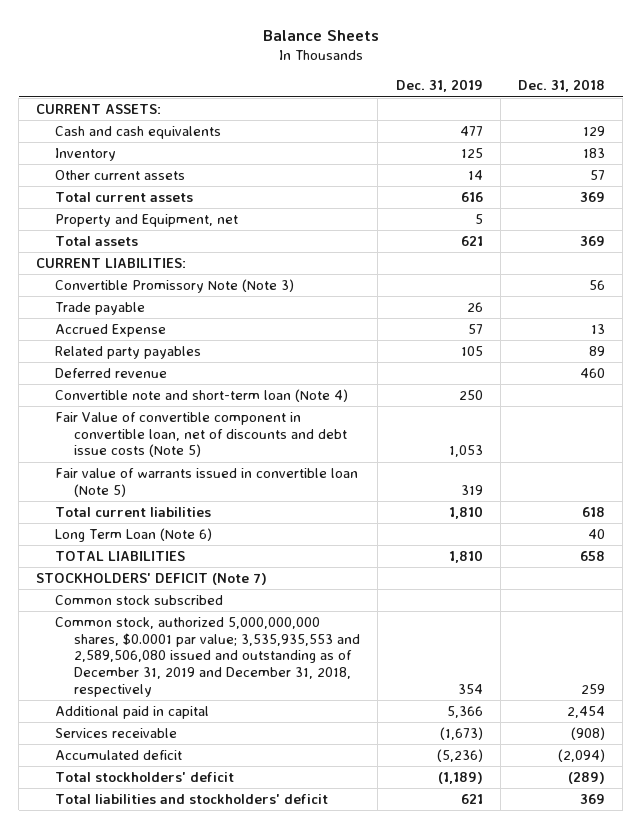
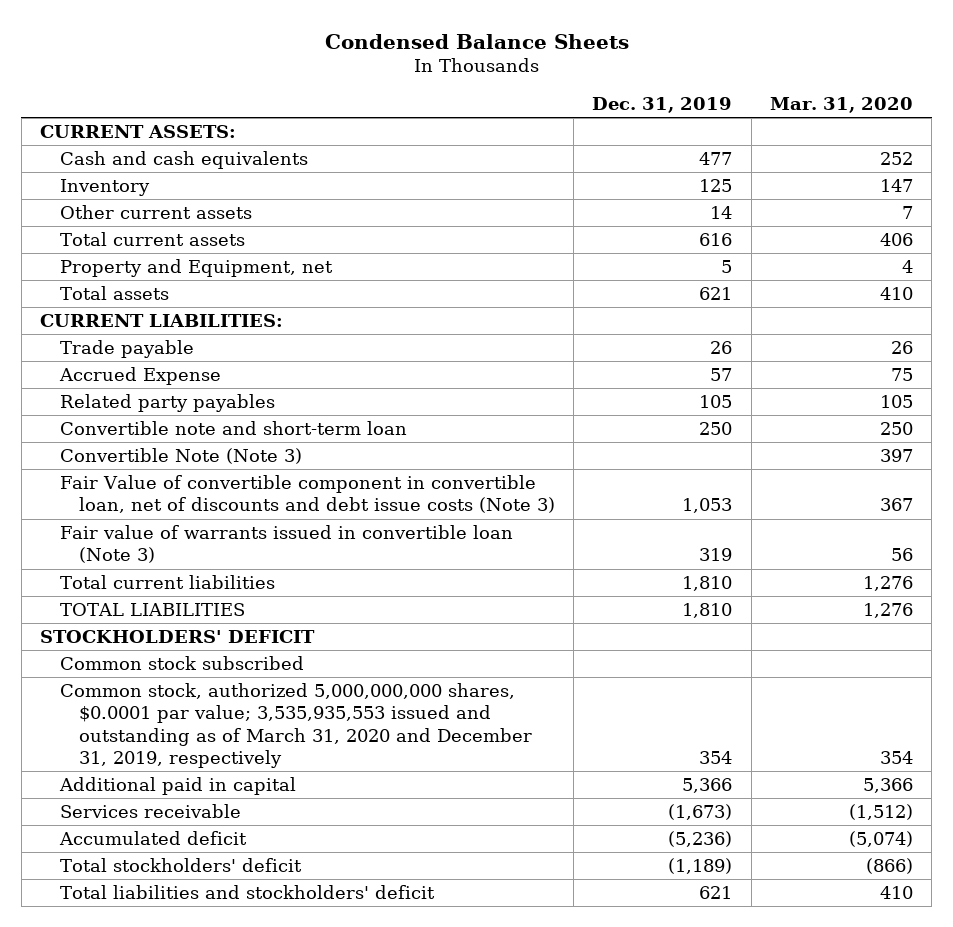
[262,29,379,41] Balance Sheets -> [324,33,629,49] Condensed Balance Sheets
[518,79,606,93] Dec. 31, 2018 -> none
none -> [769,97,913,114] Mar. 31, 2020
[55,278,295,293] Convertible Promissory Note (Note 3) -> none
[55,367,168,378] Deferred revenue -> none
[55,388,349,402] Convertible note and short-term loan (Note 4) -> [59,421,407,436] Convertible note and short-term loan
none -> [59,448,302,465] Convertible Note (Note 3)
[55,411,348,458] Fair Value of convertible component in convertible loan, net of discounts and debt issue costs (Note 5) -> [59,475,555,514] Fair Value of convertible component in convertible loan, net of discounts and debt issue costs (Note 3)
[55,467,359,497] Fair value of warrants issued in convertible loan (Note 5) -> [59,525,513,564] Fair value of warrants issued in convertible loan (Note 3)
[55,527,213,542] Long Term Loan (Note 6) -> none
[36,572,268,585] STOCKHOLDERS' DEFICIT (Note 7) -> [40,630,316,644] STOCKHOLDERS' DEFICIT
[55,616,361,697] Common stock, authorized 5,000,000,000 shares, $0.0001 par value; 3,535,935,553 and 2,589,506,080 issued and outstanding as of December 31, 2019 and December 31, 2018, respectively -> [59,683,532,769] Common stock, authorized 5,000,000,000 shares, $0.0001 par value; 3,535,935,553 issued and outstanding as of March 31, 2020 and December 31, 2019, respectively

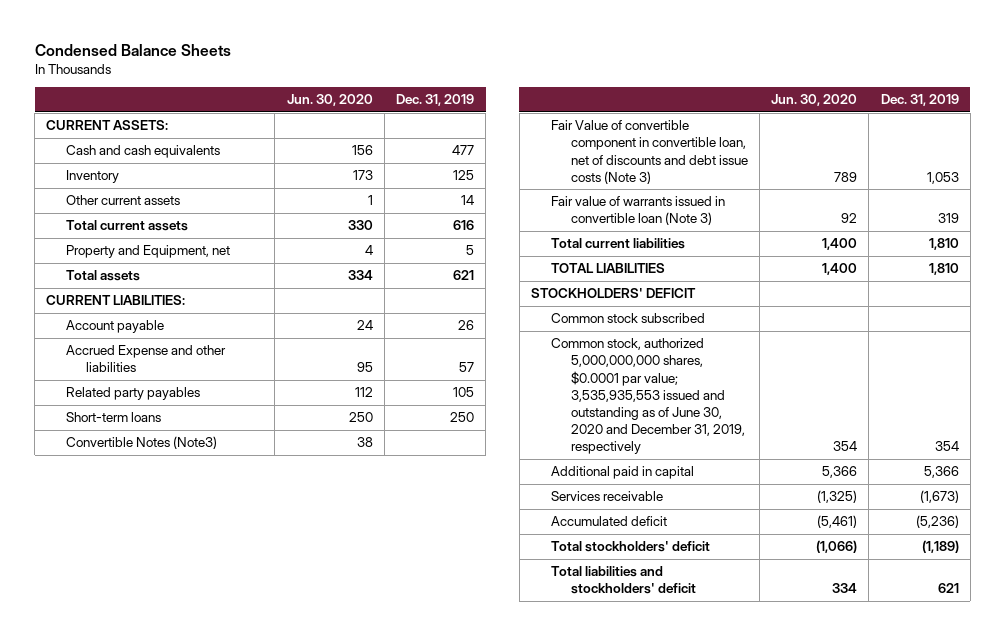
[769,97,913,114] Mar. 31, 2020 -> none
none -> [286,94,373,107] Jun. 30, 2020
[59,340,194,359] Trade payable -> [66,320,165,334] Account payable
[58,367,221,386] Accrued Expense -> [66,345,227,373] Accrued Expense and other liabilities
[59,421,407,436] Convertible note and short-term loan -> [66,412,162,423] Short-term loans
[59,448,302,465] Convertible Note (Note 3) -> [66,436,218,450] Convertible Notes (Note3)
[59,683,532,769] Common stock, authorized 5,000,000,000 shares, $0.0001 par value; 3,535,935,553 issued and outstanding as of March 31, 2020 and December 31, 2019, respectively -> [550,338,745,455] Common stock, authorized 5,000,000,000 shares, $0.0001 par value; 3,535,935,553 issued and outstanding as of June 30, 2020 and December 31, 2019, respectively

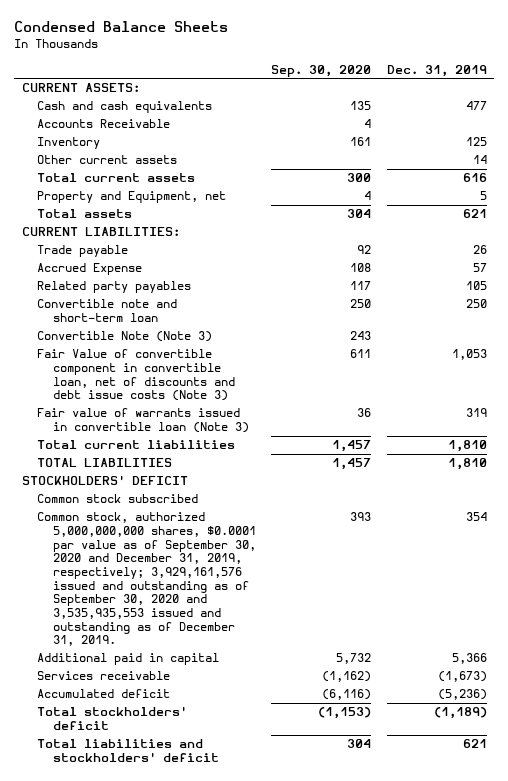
[286,94,373,107] Jun. 30, 2020 -> none
none -> [271,64,372,77] Sep. 30, 2020
none -> [37,119,171,129] Accounts Receivable
[66,320,165,334] Account payable -> [37,245,129,258] Trade payable
[66,345,227,373] Accrued Expense and other liabilities -> [37,263,143,276] Accrued Expense
[66,412,162,423] Short-term loans -> [37,299,178,323] Convertible note and short-term loan
[66,436,218,450] Convertible Notes (Note3) -> [37,331,213,343] Convertible Note (Note 3)
[550,338,745,455] Common stock, authorized 5,000,000,000 shares, $0.0001 par value; 3,535,935,553 issued and outstanding as of June 30, 2020 and December 31, 2019, respectively -> [37,512,256,647] Common stock, authorized 5,000,000,000 shares, $0.0001 par value as of September 30, 2020 and December 31, 2019, respectively; 3,929,161,576 issued and outstanding as of September 30, 2020 and 3,535,935,553 issued and outstanding as of December 31, 2019.

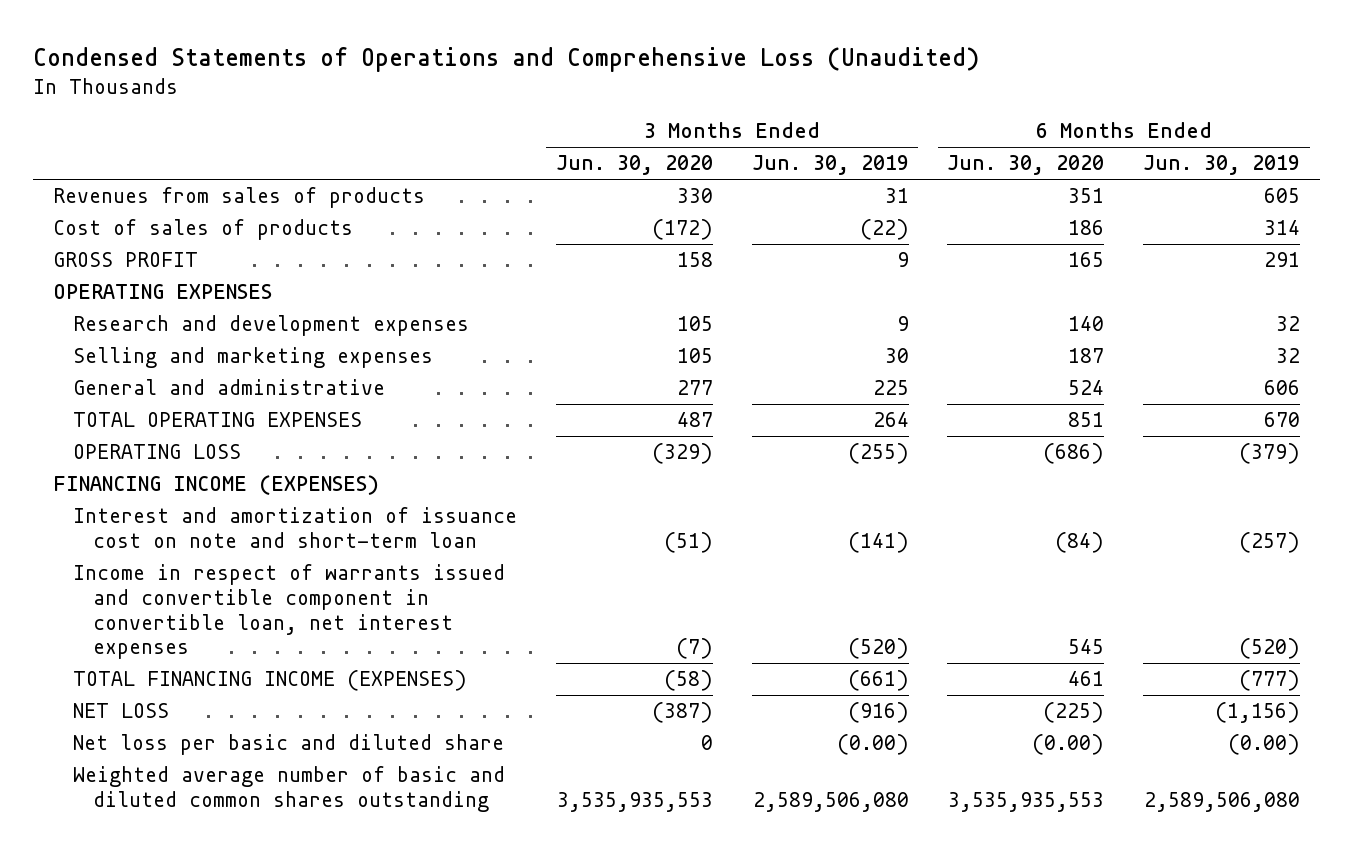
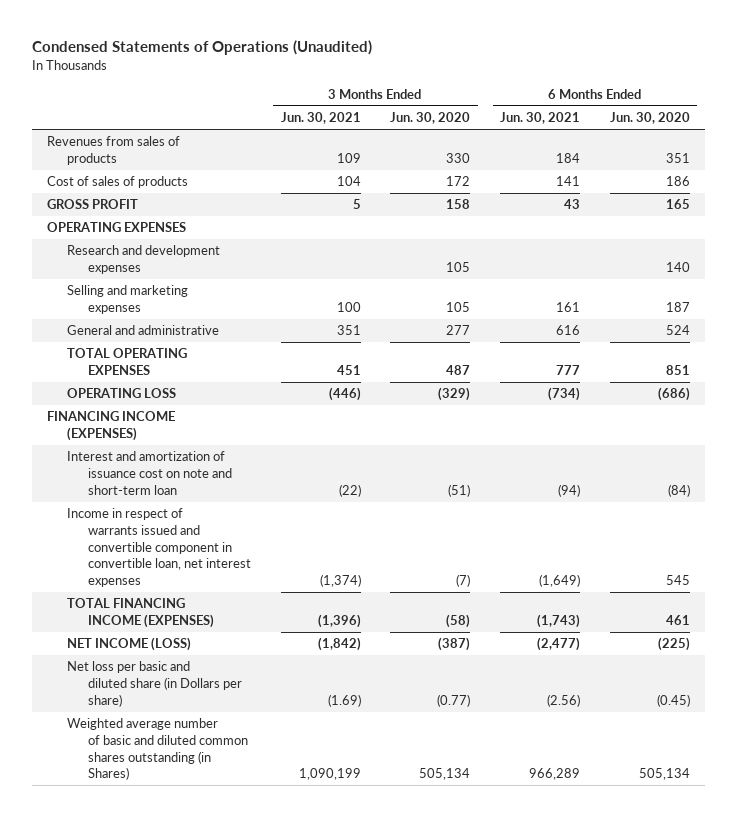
[33,46,980,72] Condensed Statements of Operations and Comprehensive Loss (Unaudited) -> [32,40,373,56] Condensed Statements of Operations (Unaudited)
[751,155,909,176] Jun. 30, 2019 -> none
[1143,155,1301,176] Jun. 30, 2019 -> none
none -> [280,112,361,125] Jun. 30, 2021
none -> [500,112,581,125] Jun. 30, 2021
[651,219,713,241] (172) -> [446,176,471,187] 172
[72,703,169,719] NET LOSS -> [67,637,192,652] NET INCOME (LOSS)
[72,734,504,756] Net loss per basic and diluted share -> [67,661,242,707] Net loss per basic and diluted share (in Dollars per share)
[700,735,713,751] 0 -> [437,693,471,707] (0.77)
[1032,734,1105,756] (0.00) -> [656,693,690,707] (0.45)
[72,766,505,812] Weighted average number of basic and diluted common shares outstanding -> [67,718,248,781] Weighted average number of basic and diluted common shares outstanding (in Shares)
[556,791,713,812] 3,535,935,553 -> [419,768,471,781] 505,134
[948,791,1105,812] 3,535,935,553 -> [638,768,690,781] 505,134

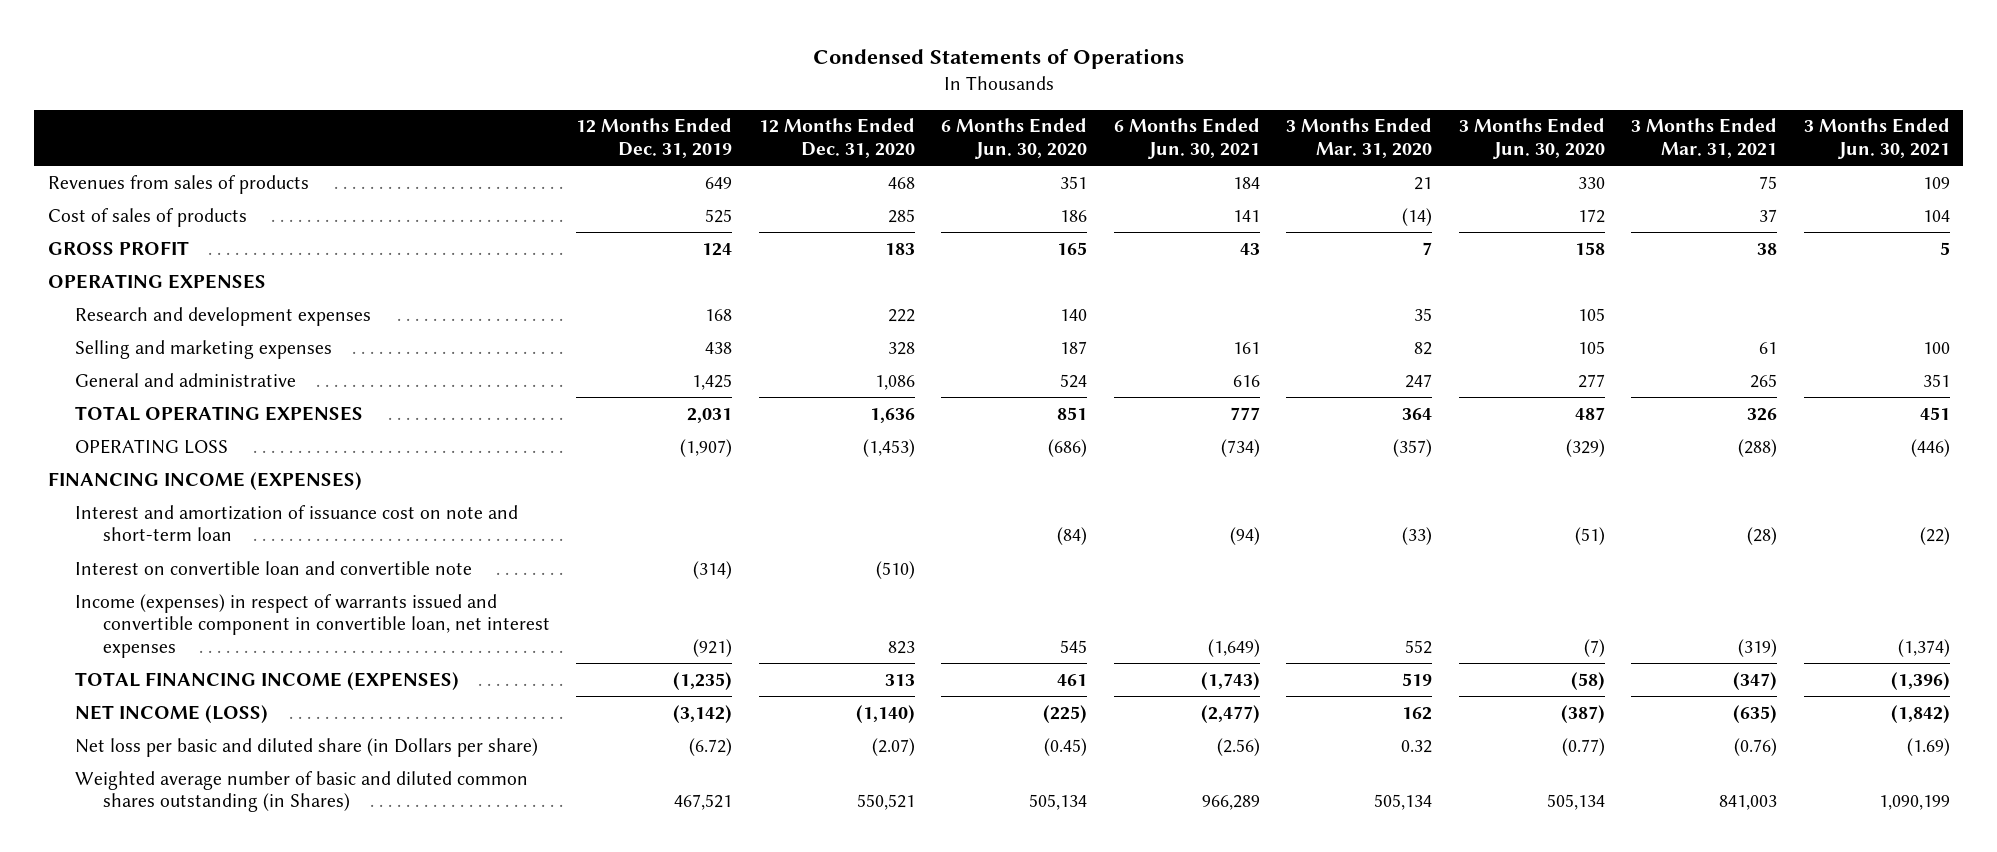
[32,40,373,56] Condensed Statements of Operations (Unaudited) -> [812,48,1184,70] Condensed Statements of Operations
none -> [576,118,733,159] 12 Months Ended Dec. 31, 2019
none -> [758,118,915,159] 12 Months Ended Dec. 31, 2020
none -> [1286,118,1433,159] 3 Months Ended Mar. 31, 2020
none -> [1631,118,1778,159] 3 Months Ended Mar. 31, 2021
none -> [75,560,473,575] Interest on convertible loan and convertible note
[67,508,251,588] Income in respect of warrants issued and convertible component in convertible loan, net interest expenses -> [75,593,550,658] Income (expenses) in respect of warrants issued and convertible component in convertible loan, net interest expenses

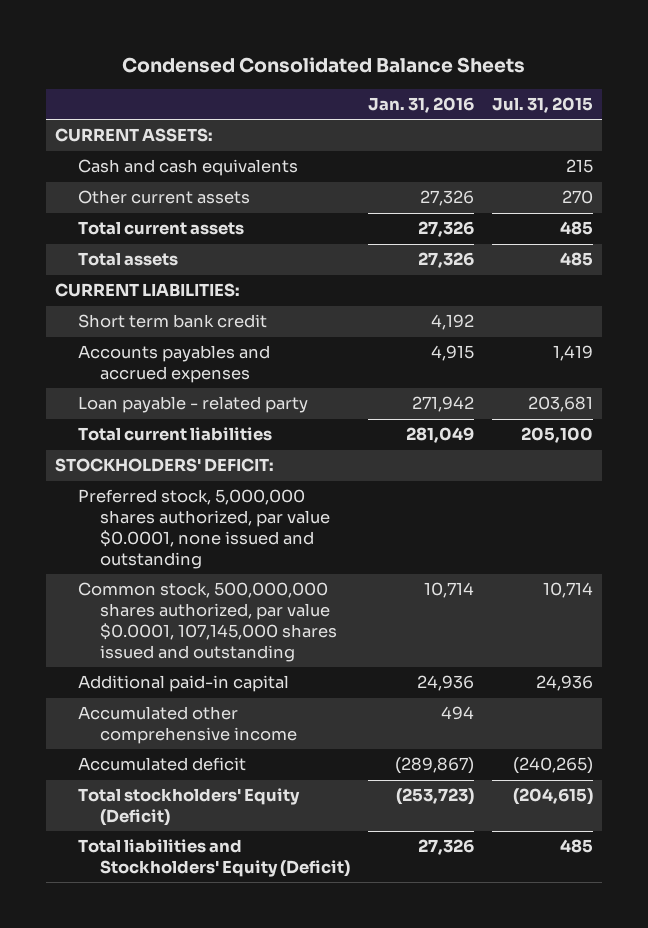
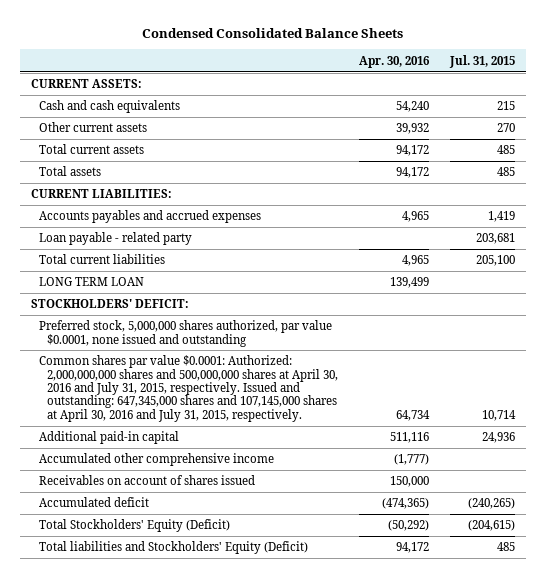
[368,96,475,113] Jan. 31, 2016 -> none
none -> [359,55,431,68] Apr. 30, 2016
[77,314,267,329] Short term bank credit -> none
none -> [39,277,145,287] LONG TERM LOAN
[77,582,338,663] Common stock, 500,000,000 shares authorized, par value $0.0001, 107,145,000 shares issued and outstanding -> [39,355,339,422] Common shares par value $0.0001: Authorized: 2,000,000,000 shares and 500,000,000 shares at April 30, 2016 and July 31, 2015, respectively. Issued and outstanding: 647,345,000 shares and 107,145,000 shares at April 30, 2016 and July 31, 2015, respectively.
none -> [39,475,256,486] Receivables on account of shares issued
[77,788,300,827] Total stockholders' Equity (Deficit) -> [39,519,231,533] Total Stockholders' Equity (Deficit)

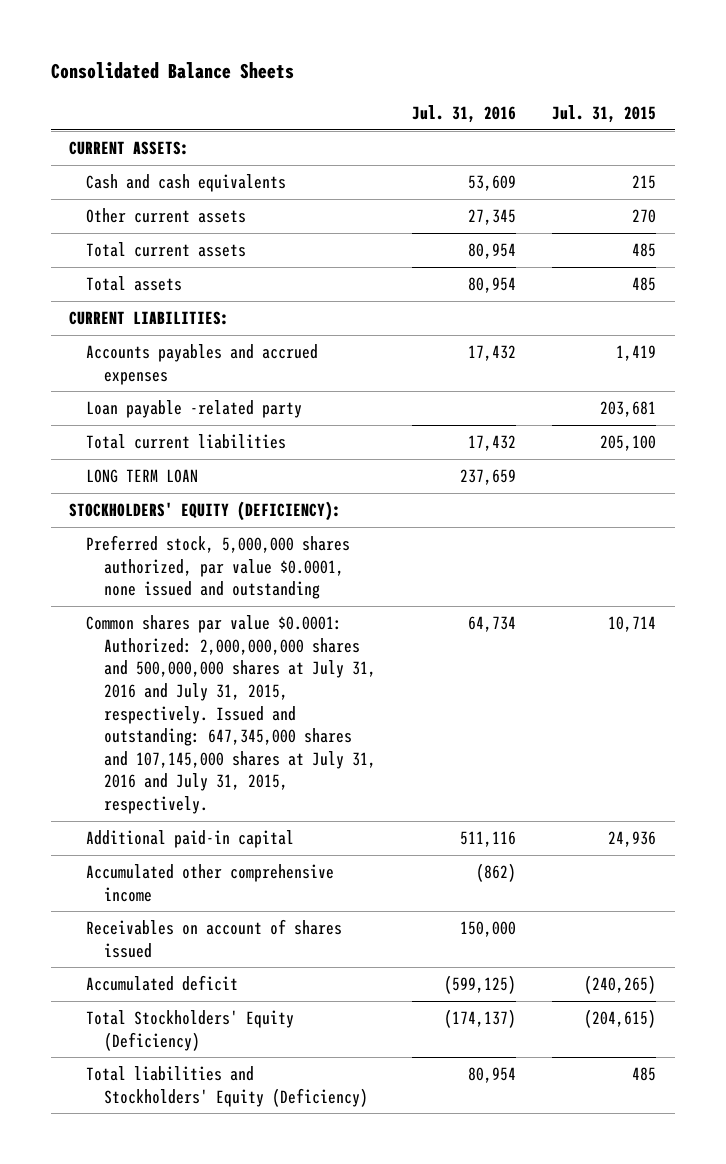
[142,28,404,39] Condensed Consolidated Balance Sheets -> [51,62,295,80] Consolidated Balance Sheets
[359,55,431,68] Apr. 30, 2016 -> none
none -> [412,104,517,123] Jul. 31, 2016
[39,232,193,246] Loan payable - related party -> [86,399,303,418] Loan payable -related party
[30,299,189,309] STOCKHOLDERS' DEFICIT: -> [69,500,342,521] STOCKHOLDERS' EQUITY (DEFICIENCY):
[39,355,339,422] Common shares par value $0.0001: Authorized: 2,000,000,000 shares and 500,000,000 shares at April 30, 2016 and July 31, 2015, respectively. Issued and outstanding: 647,345,000 shares and 107,145,000 shares at April 30, 2016 and July 31, 2015, respectively. -> [86,614,376,815] Common shares par value $0.0001: Authorized: 2,000,000,000 shares and 500,000,000 shares at July 31, 2016 and July 31, 2015, respectively. Issued and outstanding: 647,345,000 shares and 107,145,000 shares at July 31, 2016 and July 31, 2015, respectively.
[39,519,231,533] Total Stockholders' Equity (Deficit) -> [86,1009,295,1051] Total Stockholders' Equity (Deficiency)
[39,541,309,555] Total liabilities and Stockholders' Equity (Deficit) -> [86,1065,368,1107] Total liabilities and Stockholders' Equity (Deficiency)

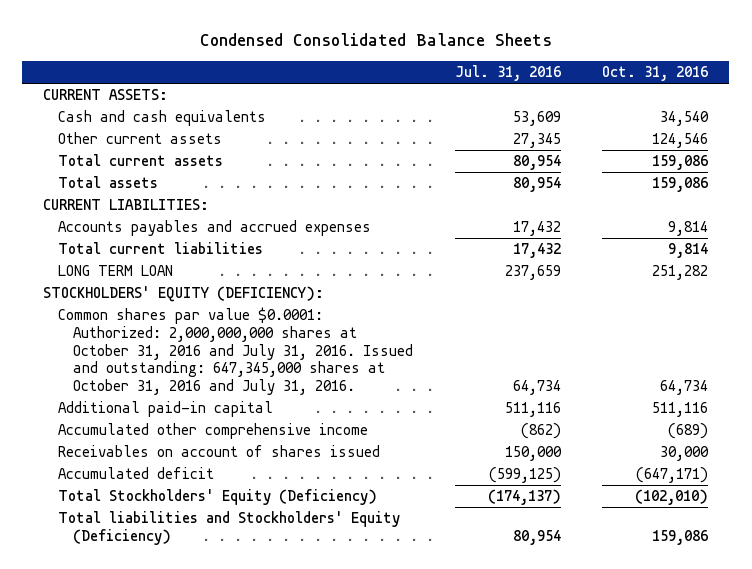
[51,62,295,80] Consolidated Balance Sheets -> [199,32,552,46] Condensed Consolidated Balance Sheets
[552,104,657,123] Jul. 31, 2015 -> none
none -> [602,66,709,82] Oct. 31, 2016
[86,399,303,418] Loan payable -related party -> none
[86,534,351,600] Preferred stock, 5,000,000 shares authorized, par value $0.0001, none issued and outstanding -> none
[86,614,376,815] Common shares par value $0.0001: Authorized: 2,000,000,000 shares and 500,000,000 shares at July 31, 2016 and July 31, 2015, respectively. Issued and outstanding: 647,345,000 shares and 107,145,000 shares at July 31, 2016 and July 31, 2015, respectively. -> [57,307,413,395] Common shares par value $0.0001: Authorized: 2,000,000,000 shares at October 31, 2016 and July 31, 2016. Issued and outstanding: 647,345,000 shares at October 31, 2016 and July 31, 2016.

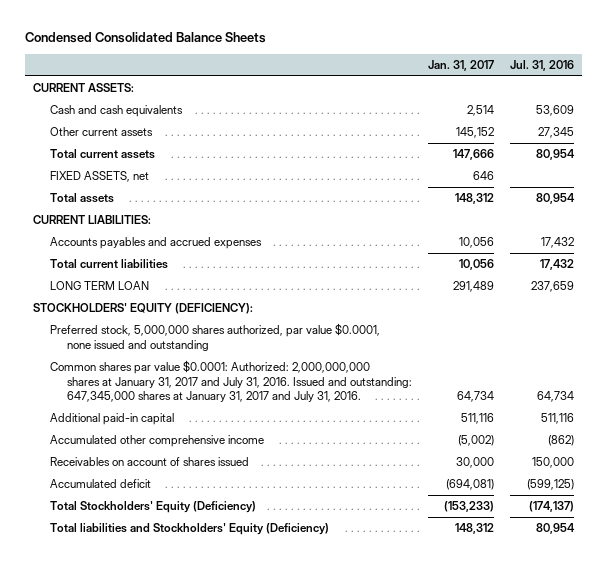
[602,66,709,82] Oct. 31, 2016 -> none
none -> [428,60,495,72] Jan. 31, 2017
none -> [49,171,149,183] FIXED ASSETS, net
none -> [49,323,380,351] Preferred stock, 5,000,000 shares authorized, par value $0.0001, none issued and outstanding
[57,307,413,395] Common shares par value $0.0001: Authorized: 2,000,000,000 shares at October 31, 2016 and July 31, 2016. Issued and outstanding: 647,345,000 shares at October 31, 2016 and July 31, 2016. -> [49,360,412,403] Common shares par value $0.0001: Authorized: 2,000,000,000 shares at January 31, 2017 and July 31, 2016. Issued and outstanding: 647,345,000 shares at January 31, 2017 and July 31, 2016.

